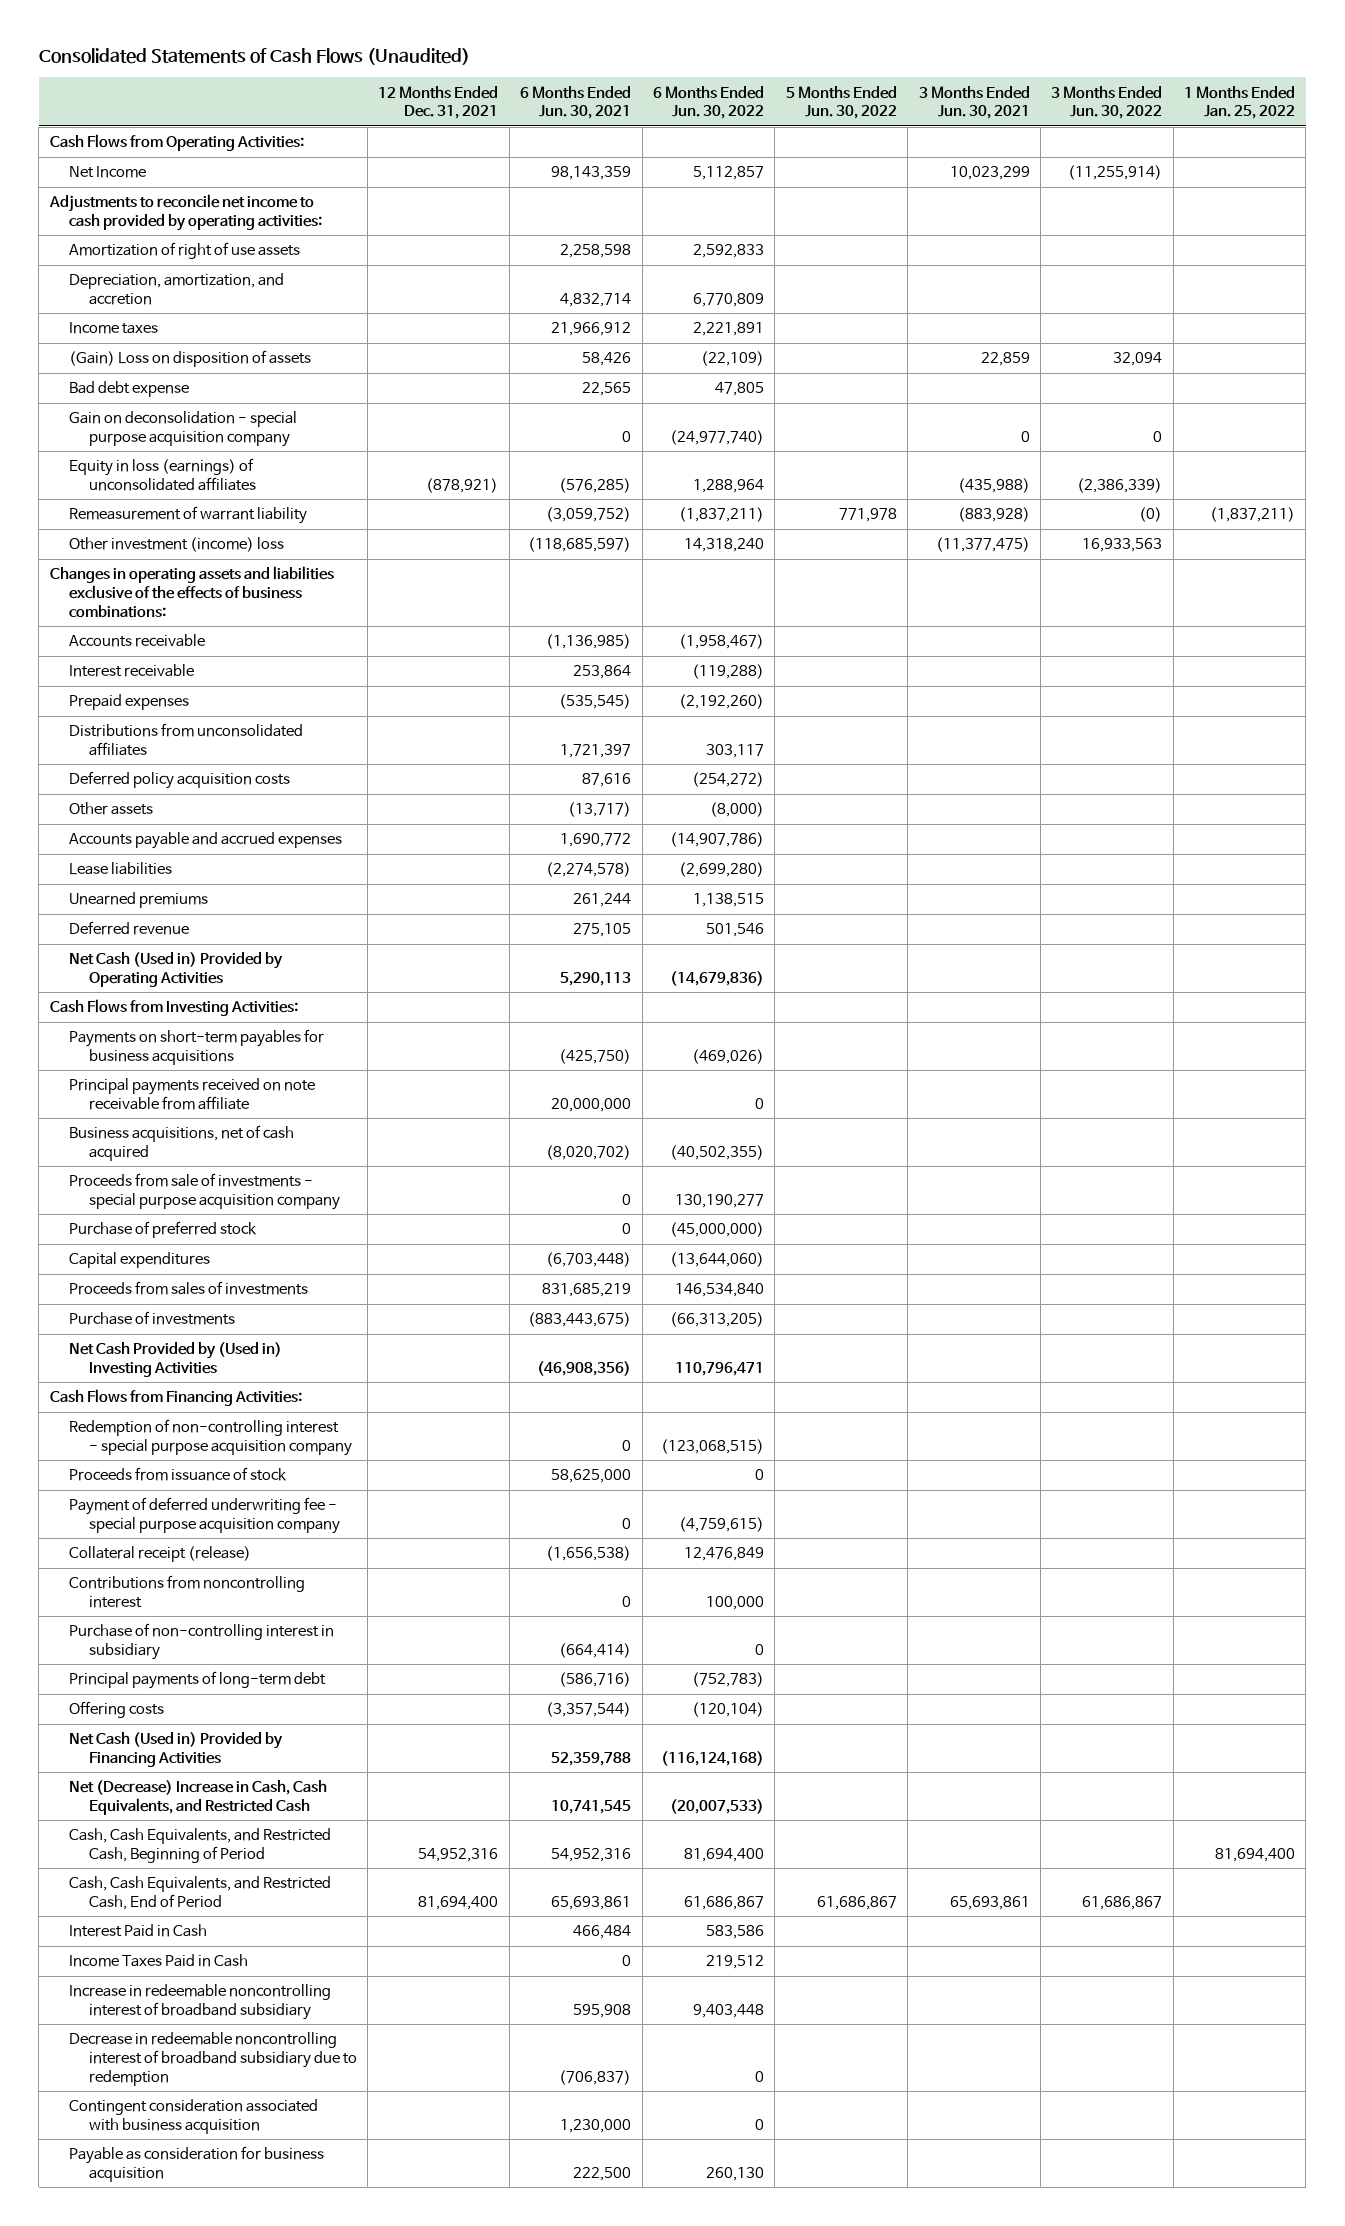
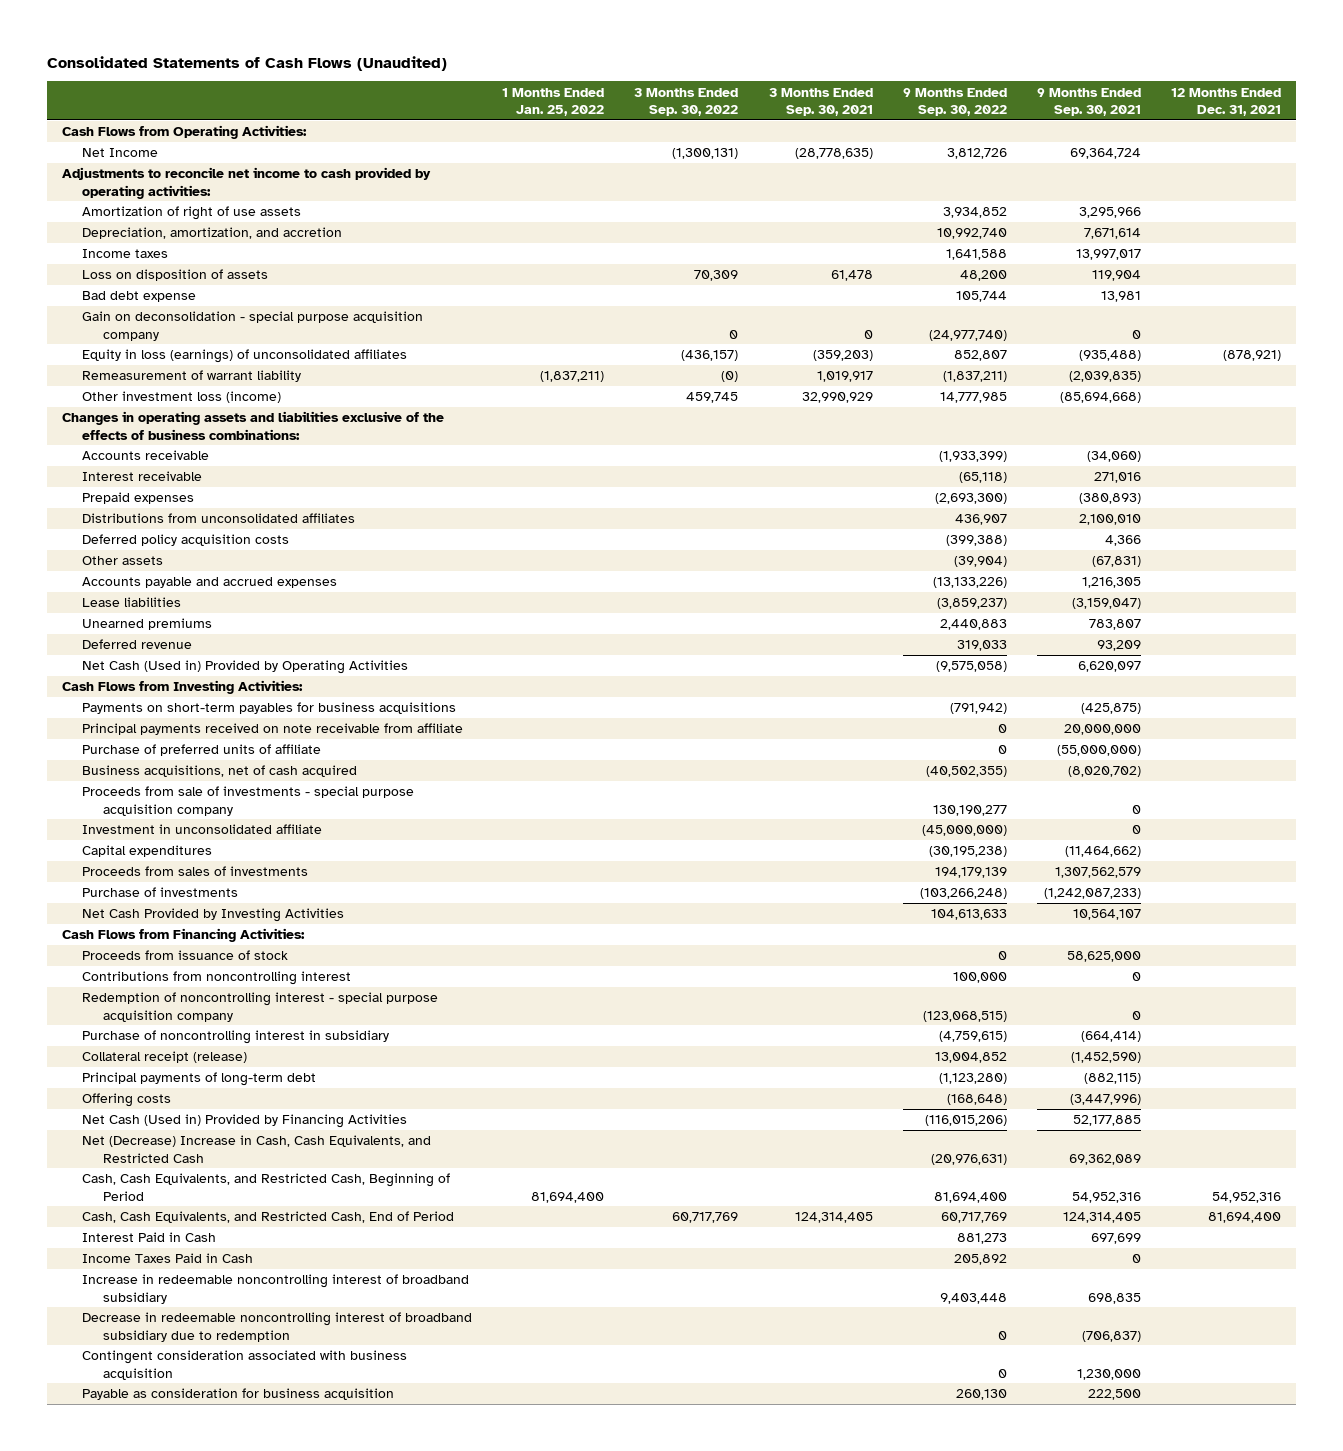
[520,85,632,120] 6 Months Ended Jun. 30, 2021 -> none
[652,85,764,120] 6 Months Ended Jun. 30, 2022 -> none
[785,85,897,120] 5 Months Ended Jun. 30, 2022 -> none
[918,85,1030,120] 3 Months Ended Jun. 30, 2021 -> none
[1051,85,1163,120] 3 Months Ended Jun. 30, 2022 -> none
none -> [634,87,739,117] 3 Months Ended Sep. 30, 2022
none -> [768,87,873,117] 3 Months Ended Sep. 30, 2021
none -> [902,87,1007,117] 9 Months Ended Sep. 30, 2022
none -> [1036,87,1141,117] 9 Months Ended Sep. 30, 2021
[69,350,312,368] (Gain) Loss on disposition of assets -> [82,269,269,282] Loss on disposition of assets
[69,537,285,553] Other investment (income) loss -> [82,391,282,404] Other investment loss (income)
none -> [82,744,322,757] Purchase of preferred units of affiliate
[69,1221,258,1239] Purchase of preferred stock -> none
none -> [82,824,323,835] Investment in unconsolidated affiliate
[69,1342,283,1378] Net Cash Provided by (Used in) Investing Activities -> [82,908,345,923] Net Cash Provided by Investing Activities
[69,1419,352,1457] Redemption of non-controlling interest - special purpose acquisition company -> none
[69,1497,340,1535] Payment of deferred underwriting fee - special purpose acquisition company -> none
none -> [82,992,439,1022] Redemption of noncontrolling interest - special purpose acquisition company
[69,1623,335,1661] Purchase of non-controlling interest in subsidiary -> [82,1030,390,1045] Purchase of noncontrolling interest in subsidiary
[69,1546,252,1563] Collateral receipt (release) -> [82,1051,248,1064] Collateral receipt (release)

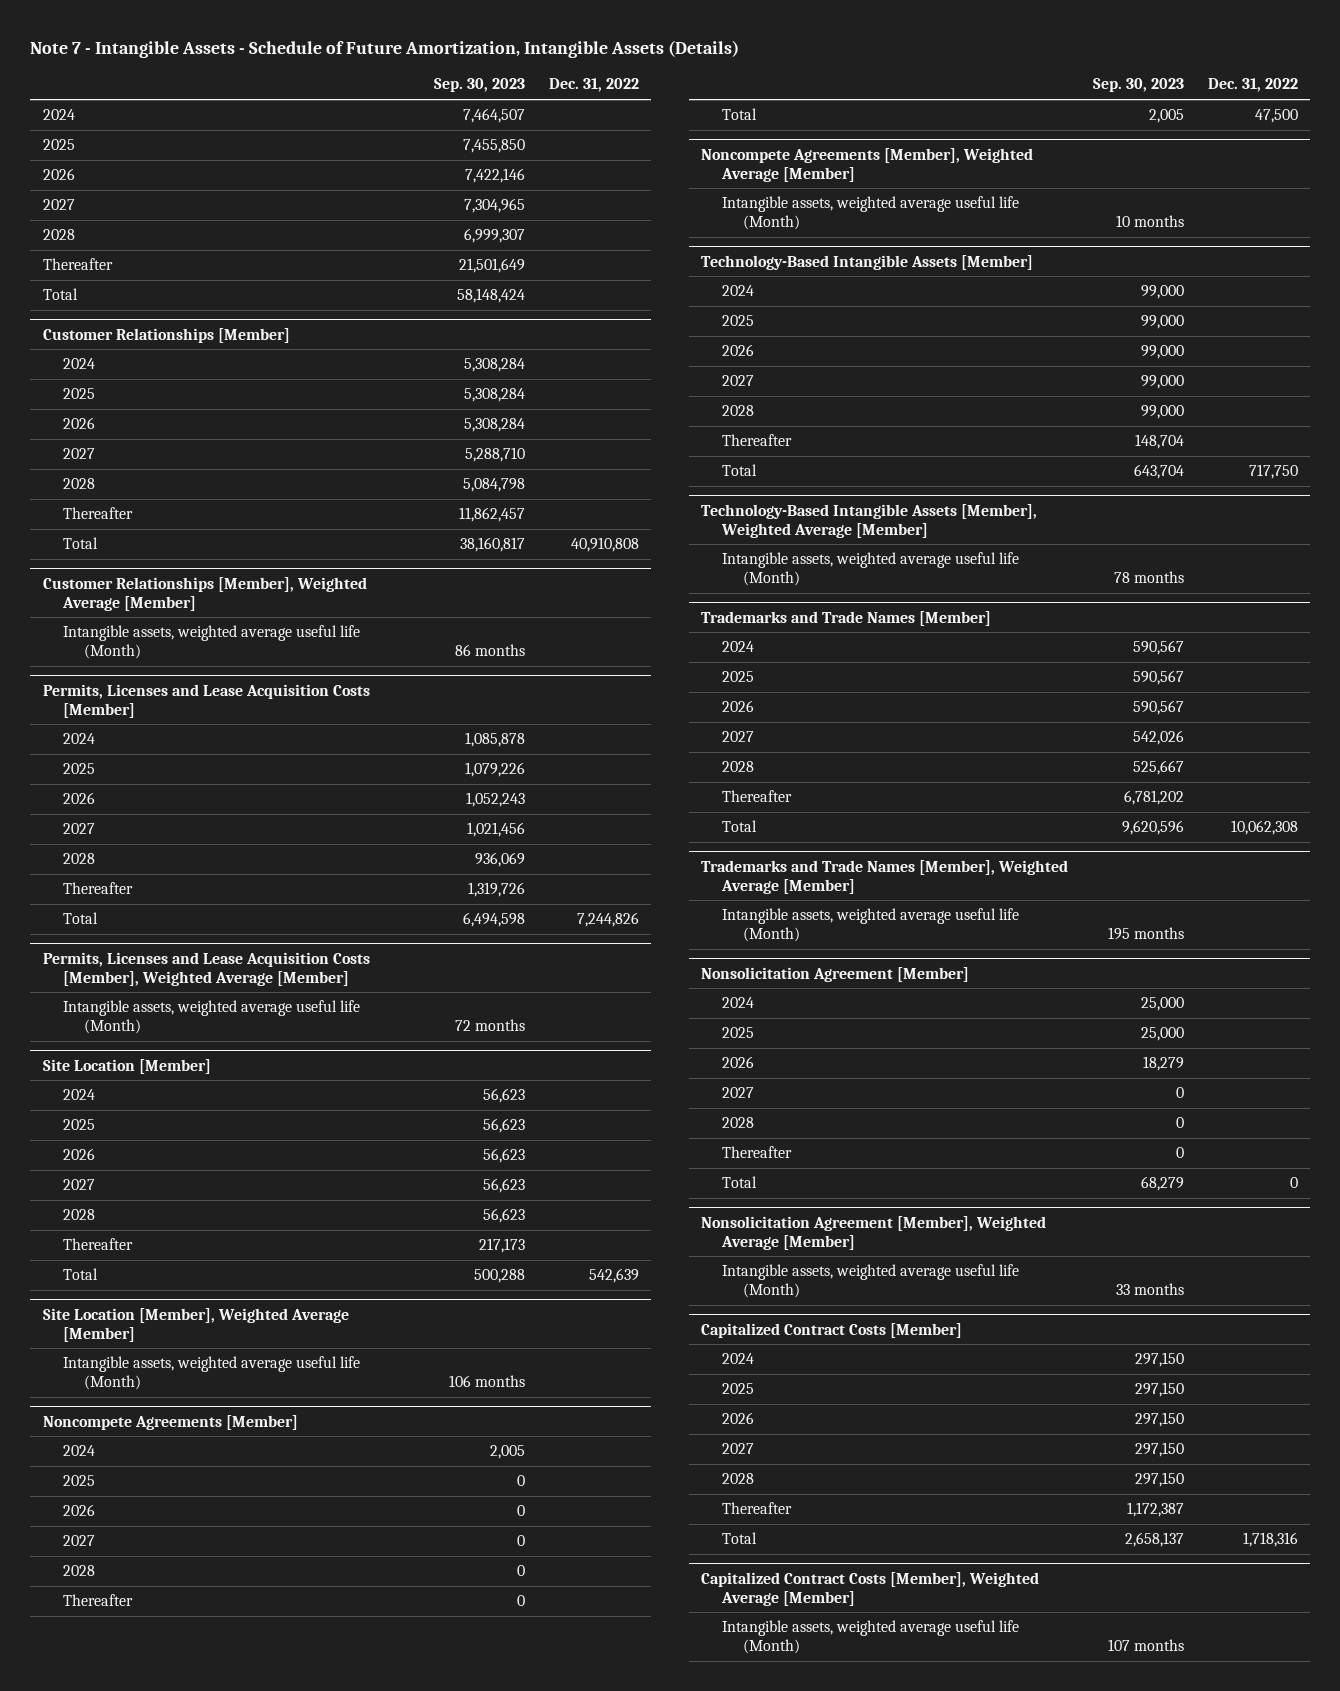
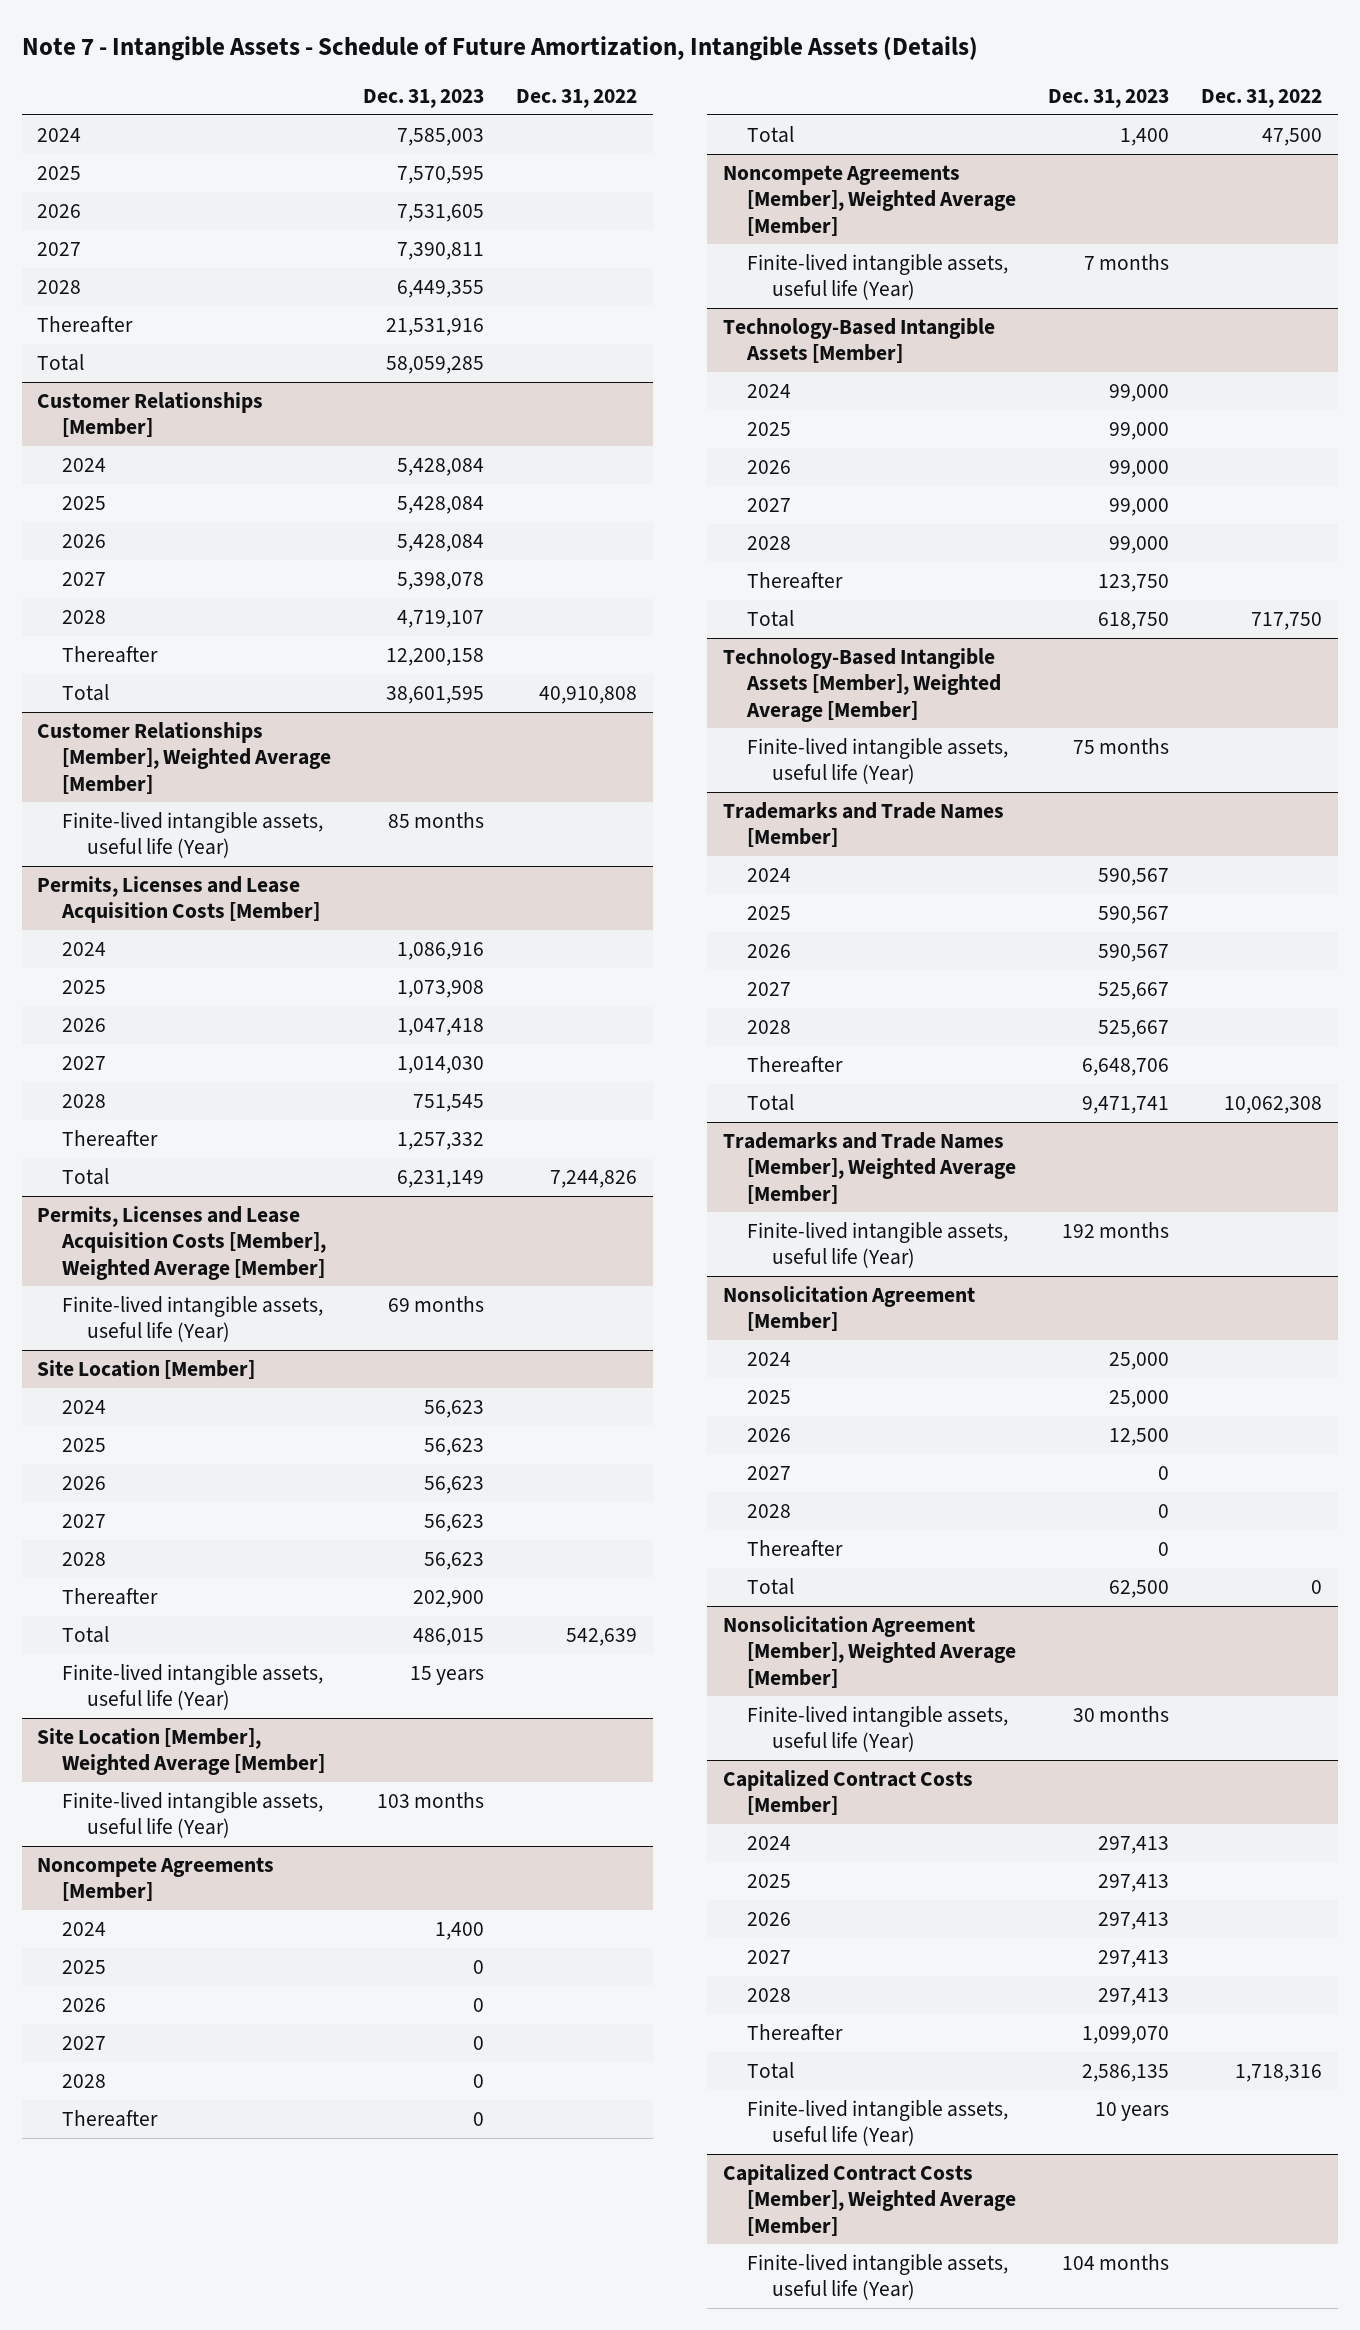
[433,78,525,93] Sep. 30, 2023 -> none
none -> [362,89,484,109] Dec. 31, 2023
[63,624,361,660] Intangible assets, weighted average useful life (Month) -> [62,811,324,859] Finite-lived intangible assets, useful life (Year)
[63,999,361,1035] Intangible assets, weighted average useful life (Month) -> [62,1295,324,1343] Finite-lived intangible assets, useful life (Year)
none -> [62,1663,324,1711] Finite-lived intangible assets, useful life (Year)
[63,1355,361,1391] Intangible assets, weighted average useful life (Month) -> [62,1791,324,1839] Finite-lived intangible assets, useful life (Year)
[722,195,1020,231] Intangible assets, weighted average useful life (Month) -> [747,253,1009,301] Finite-lived intangible assets, useful life (Year)
[722,551,1020,587] Intangible assets, weighted average useful life (Month) -> [747,737,1009,785] Finite-lived intangible assets, useful life (Year)
[722,907,1020,943] Intangible assets, weighted average useful life (Month) -> [747,1221,1009,1269] Finite-lived intangible assets, useful life (Year)
[722,1263,1020,1299] Intangible assets, weighted average useful life (Month) -> [747,1705,1009,1753] Finite-lived intangible assets, useful life (Year)
none -> [747,2099,1009,2147] Finite-lived intangible assets, useful life (Year)
[722,1619,1020,1655] Intangible assets, weighted average useful life (Month) -> [747,2253,1009,2301] Finite-lived intangible assets, useful life (Year)

